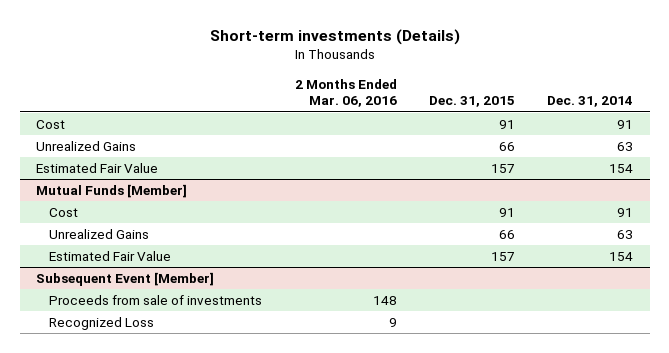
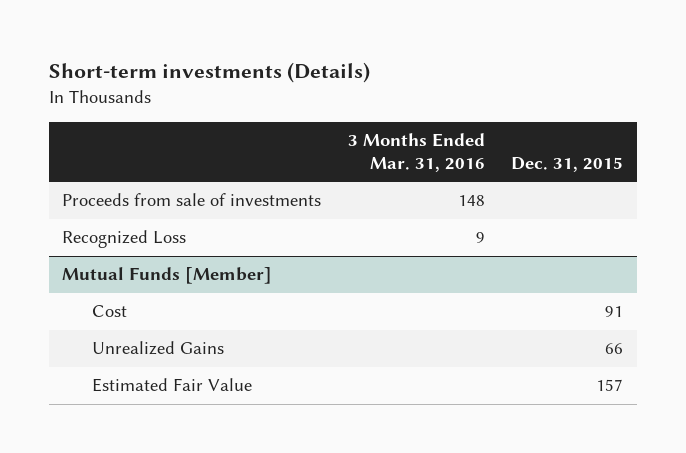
[294,78,397,108] 2 Months Ended Mar. 06, 2016 -> none
[547,96,634,108] Dec. 31, 2014 -> none
none -> [347,133,485,173] 3 Months Ended Mar. 31, 2016
[36,119,66,129] Cost -> none
[36,140,137,151] Unrealized Gains -> none
[36,162,159,173] Estimated Fair Value -> none
none -> [62,193,322,207] Proceeds from sale of investments
none -> [62,230,187,249] Recognized Loss
[36,271,215,286] Subsequent Event [Member] -> none
[49,294,263,305] Proceeds from sale of investments -> none
[49,316,155,330] Recognized Loss -> none

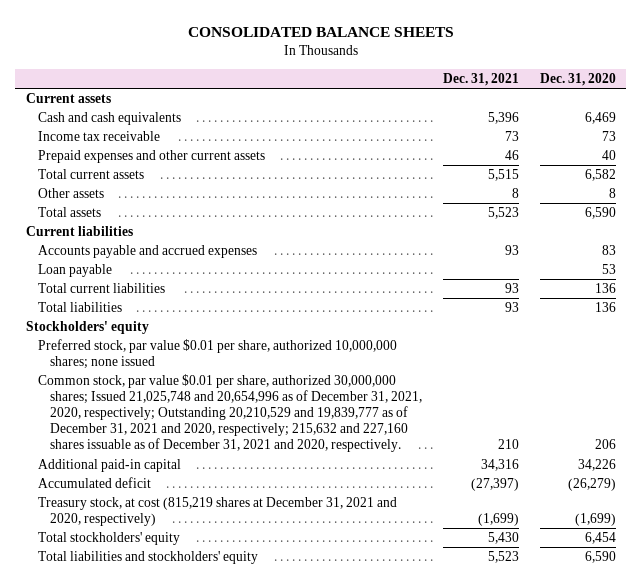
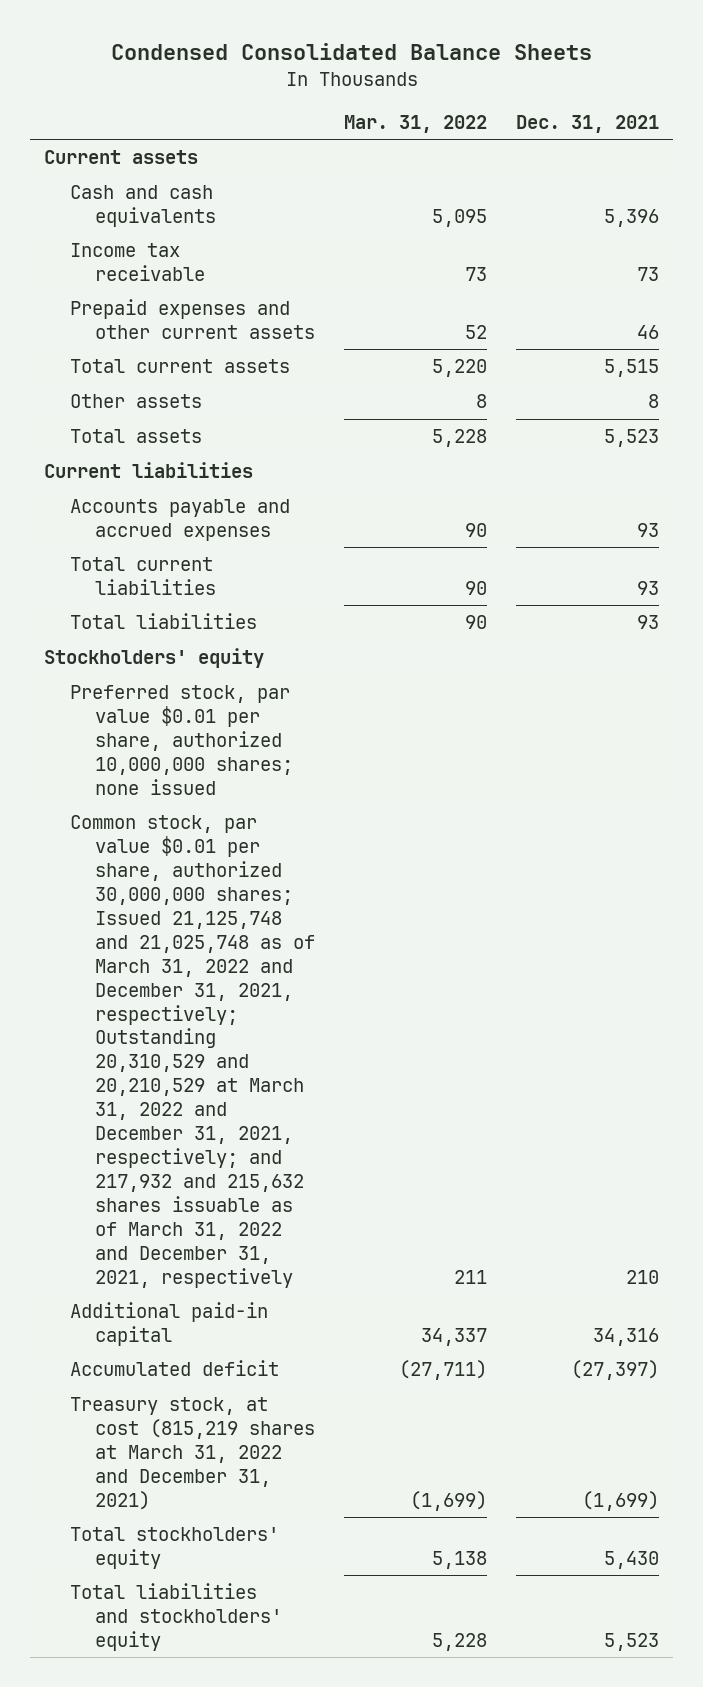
[187,26,454,37] CONSOLIDATED BALANCE SHEETS -> [110,42,592,60] Condensed Consolidated Balance Sheets
[539,72,616,86] Dec. 31, 2020 -> none
none -> [343,115,487,134] Mar. 31, 2022
[38,264,113,278] Loan payable -> none
[38,374,423,453] Common stock, par value $0.01 per share, authorized 30,000,000 shares; Issued 21,025,748 and 20,654,996 as of December 31, 2021, 2020, respectively; Outstanding 20,210,529 and 19,839,777 as of December 31, 2021 and 2020, respectively; 215,632 and 227,160 shares issuable as of December 31, 2021 and 2020, respectively. -> [69,815,315,1288] Common stock, par value $0.01 per share, authorized 30,000,000 shares; Issued 21,125,748 and 21,025,748 as of March 31, 2022 and December 31, 2021, respectively; Outstanding 20,310,529 and 20,210,529 at March 31, 2022 and December 31, 2021, respectively; and 217,932 and 215,632 shares issuable as of March 31, 2022 and December 31, 2021, respectively
[38,497,398,527] Treasury stock, at cost (815,219 shares at December 31, 2021 and 2020, respectively) -> [69,1397,315,1510] Treasury stock, at cost (815,219 shares at March 31, 2022 and December 31, 2021)

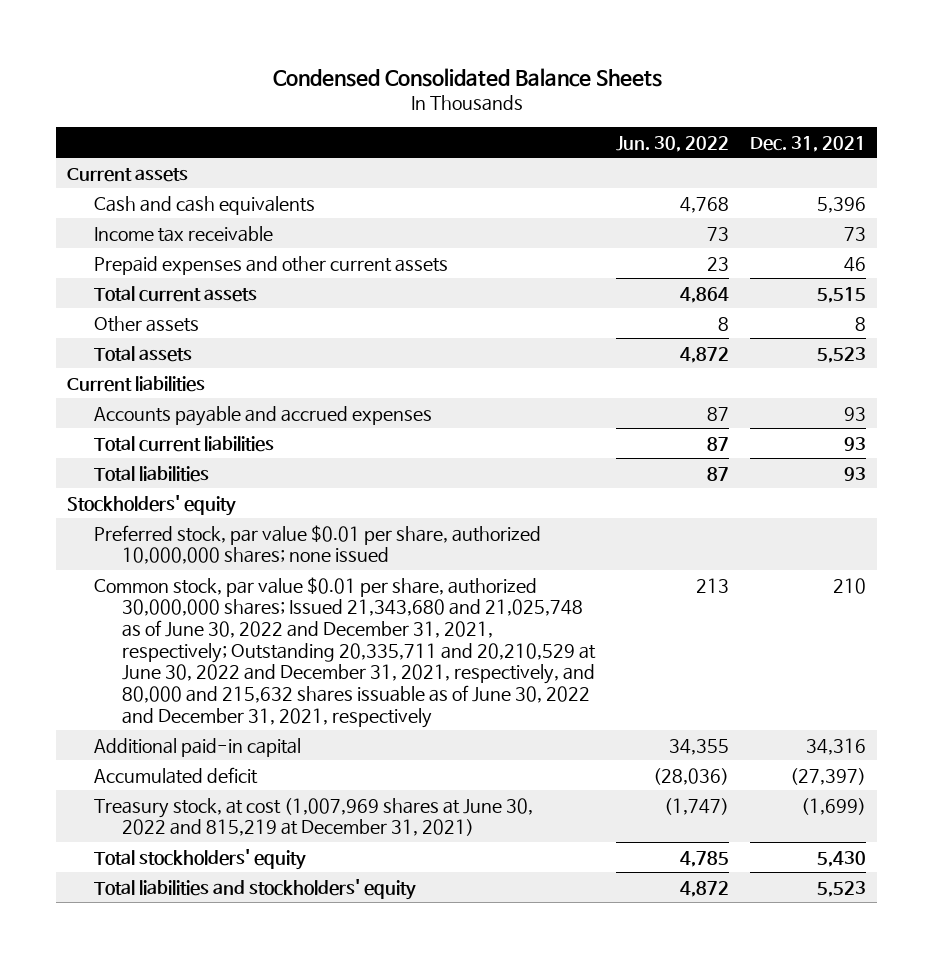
[343,115,487,134] Mar. 31, 2022 -> none
none -> [615,135,729,152] Jun. 30, 2022
[69,815,315,1288] Common stock, par value $0.01 per share, authorized 30,000,000 shares; Issued 21,125,748 and 21,025,748 as of March 31, 2022 and December 31, 2021, respectively; Outstanding 20,310,529 and 20,210,529 at March 31, 2022 and December 31, 2021, respectively; and 217,932 and 215,632 shares issuable as of March 31, 2022 and December 31, 2021, respectively -> [94,576,596,728] Common stock, par value $0.01 per share, authorized 30,000,000 shares; Issued 21,343,680 and 21,025,748 as of June 30, 2022 and December 31, 2021, respectively; Outstanding 20,335,711 and 20,210,529 at June 30, 2022 and December 31, 2021, respectively, and 80,000 and 215,632 shares issuable as of June 30, 2022 and December 31, 2021, respectively
[69,1397,315,1510] Treasury stock, at cost (815,219 shares at March 31, 2022 and December 31, 2021) -> [94,797,534,837] Treasury stock, at cost (1,007,969 shares at June 30, 2022 and 815,219 at December 31, 2021)

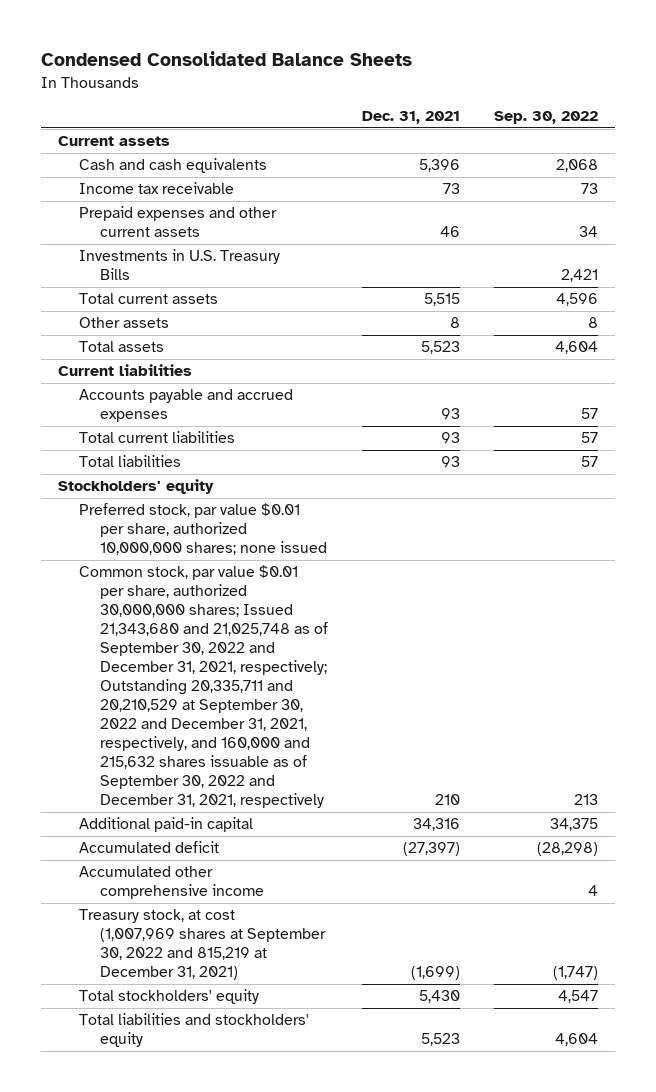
[615,135,729,152] Jun. 30, 2022 -> none
none -> [493,111,598,125] Sep. 30, 2022
none -> [79,249,281,281] Investments in U.S. Treasury Bills
[94,576,596,728] Common stock, par value $0.01 per share, authorized 30,000,000 shares; Issued 21,343,680 and 21,025,748 as of June 30, 2022 and December 31, 2021, respectively; Outstanding 20,335,711 and 20,210,529 at June 30, 2022 and December 31, 2021, respectively, and 80,000 and 215,632 shares issuable as of June 30, 2022 and December 31, 2021, respectively -> [79,565,329,809] Common stock, par value $0.01 per share, authorized 30,000,000 shares; Issued 21,343,680 and 21,025,748 as of September 30, 2022 and December 31, 2021, respectively; Outstanding 20,335,711 and 20,210,529 at September 30, 2022 and December 31, 2021, respectively, and 160,000 and 215,632 shares issuable as of September 30, 2022 and December 31, 2021, respectively
none -> [79,866,265,900] Accumulated other comprehensive income
[94,797,534,837] Treasury stock, at cost (1,007,969 shares at June 30, 2022 and 815,219 at December 31, 2021) -> [79,909,327,981] Treasury stock, at cost (1,007,969 shares at September 30, 2022 and 815,219 at December 31, 2021)

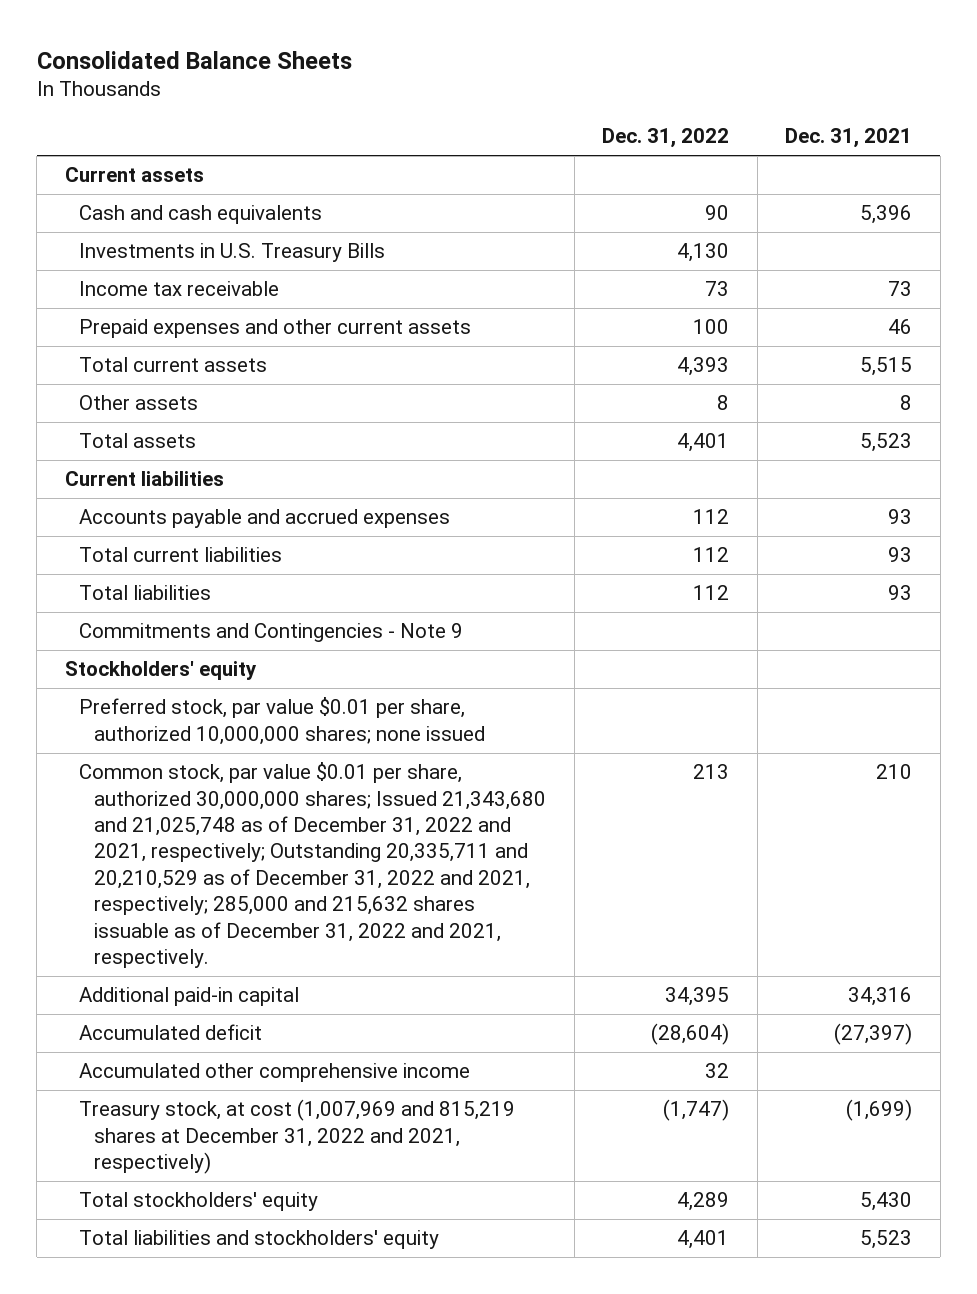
[41,50,413,66] Condensed Consolidated Balance Sheets -> [36,50,352,69] Consolidated Balance Sheets
[493,111,598,125] Sep. 30, 2022 -> none
none -> [602,128,730,149] Dec. 31, 2022
[79,249,281,281] Investments in U.S. Treasury Bills -> [79,243,386,263] Investments in U.S. Treasury Bills
none -> [79,623,464,643] Commitments and Contingencies - Note 9
[79,565,329,809] Common stock, par value $0.01 per share, authorized 30,000,000 shares; Issued 21,343,680 and 21,025,748 as of September 30, 2022 and December 31, 2021, respectively; Outstanding 20,335,711 and 20,210,529 at September 30, 2022 and December 31, 2021, respectively, and 160,000 and 215,632 shares issuable as of September 30, 2022 and December 31, 2021, respectively -> [79,762,546,968] Common stock, par value $0.01 per share, authorized 30,000,000 shares; Issued 21,343,680 and 21,025,748 as of December 31, 2022 and 2021, respectively; Outstanding 20,335,711 and 20,210,529 as of December 31, 2022 and 2021, respectively; 285,000 and 215,632 shares issuable as of December 31, 2022 and 2021, respectively.
[79,909,327,981] Treasury stock, at cost (1,007,969 shares at September 30, 2022 and 815,219 at December 31, 2021) -> [79,1099,516,1175] Treasury stock, at cost (1,007,969 and 815,219 shares at December 31, 2022 and 2021, respectively)

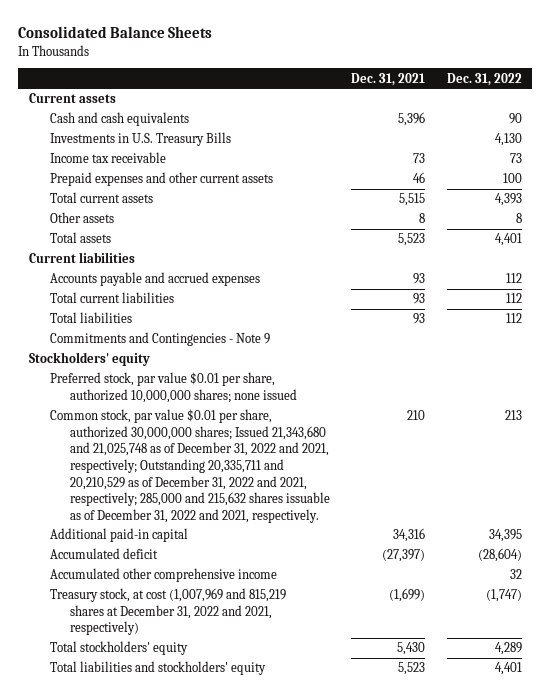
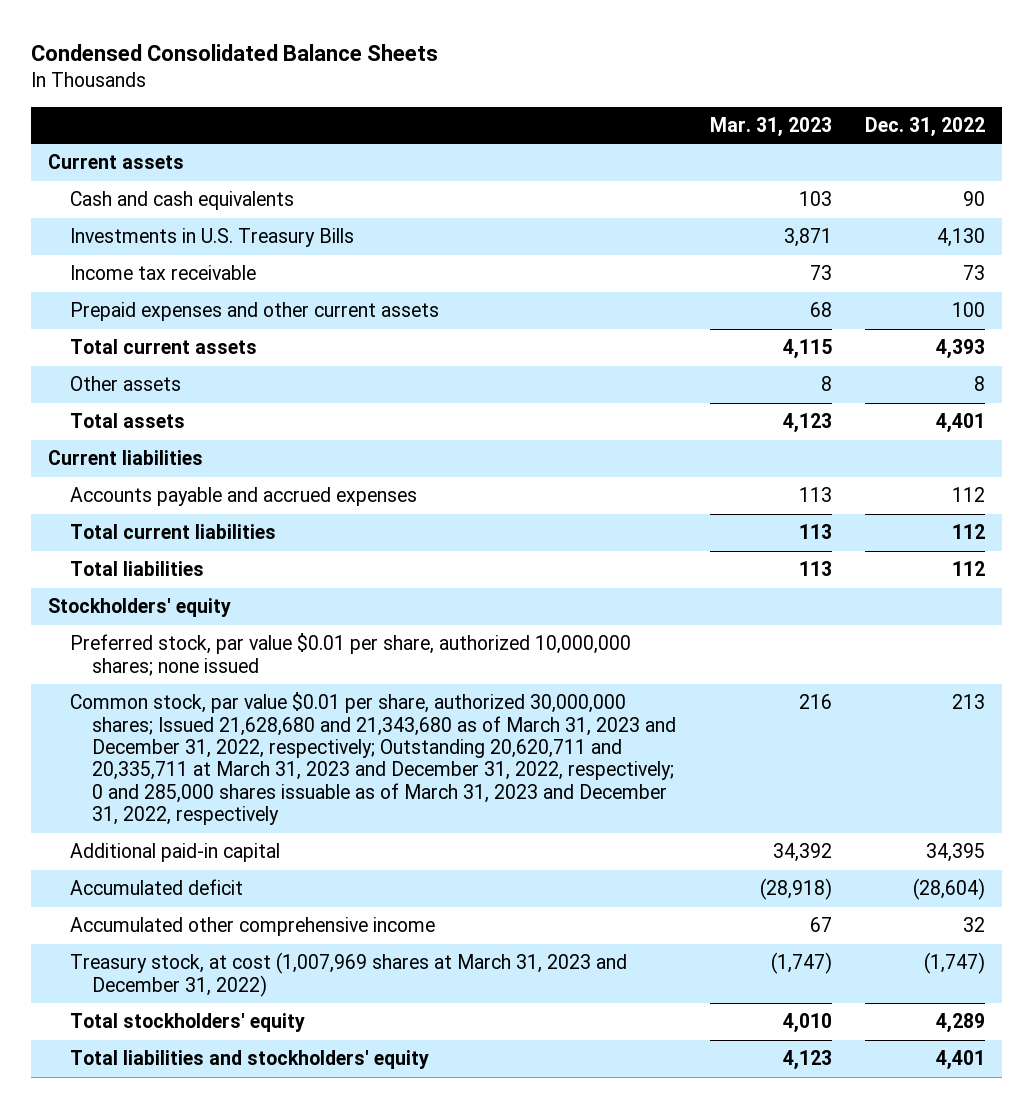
[18,26,213,39] Consolidated Balance Sheets -> [31,44,439,62] Condensed Consolidated Balance Sheets
[351,72,426,86] Dec. 31, 2021 -> none
none -> [709,116,832,137] Mar. 31, 2023
[49,332,270,347] Commitments and Contingencies - Note 9 -> none
[49,409,330,523] Common stock, par value $0.01 per share, authorized 30,000,000 shares; Issued 21,343,680 and 21,025,748 as of December 31, 2022 and 2021, respectively; Outstanding 20,335,711 and 20,210,529 as of December 31, 2022 and 2021, respectively; 285,000 and 215,632 shares issuable as of December 31, 2022 and 2021, respectively. -> [70,692,677,826] Common stock, par value $0.01 per share, authorized 30,000,000 shares; Issued 21,628,680 and 21,343,680 as of March 31, 2023 and December 31, 2022, respectively; Outstanding 20,620,711 and 20,335,711 at March 31, 2023 and December 31, 2022, respectively; 0 and 285,000 shares issuable as of March 31, 2023 and December 31, 2022, respectively
[49,588,286,636] Treasury stock, at cost (1,007,969 and 815,219 shares at December 31, 2022 and 2021, respectively) -> [70,952,628,997] Treasury stock, at cost (1,007,969 shares at March 31, 2023 and December 31, 2022)

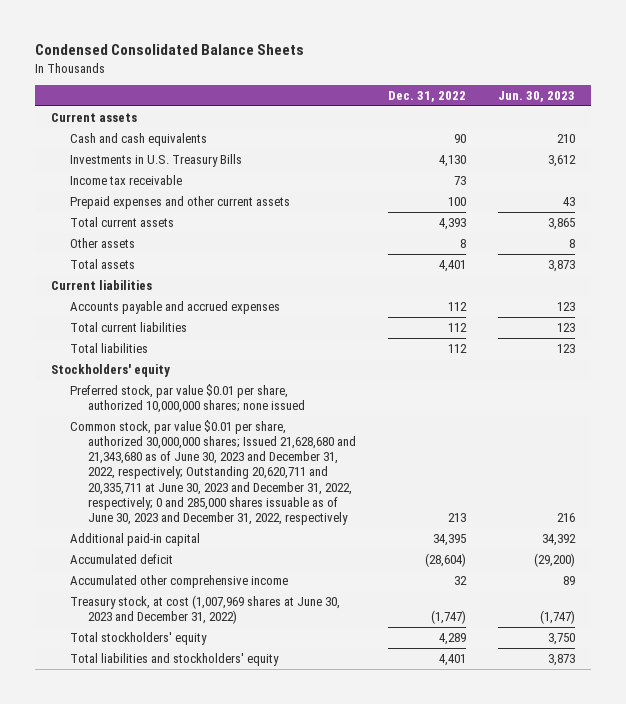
[709,116,832,137] Mar. 31, 2023 -> none
none -> [498,91,576,103] Jun. 30, 2023
[70,692,677,826] Common stock, par value $0.01 per share, authorized 30,000,000 shares; Issued 21,628,680 and 21,343,680 as of March 31, 2023 and December 31, 2022, respectively; Outstanding 20,620,711 and 20,335,711 at March 31, 2023 and December 31, 2022, respectively; 0 and 285,000 shares issuable as of March 31, 2023 and December 31, 2022, respectively -> [69,419,357,525] Common stock, par value $0.01 per share, authorized 30,000,000 shares; Issued 21,628,680 and 21,343,680 as of June 30, 2023 and December 31, 2022, respectively; Outstanding 20,620,711 and 20,335,711 at June 30, 2023 and December 31, 2022, respectively; 0 and 285,000 shares issuable as of June 30, 2023 and December 31, 2022, respectively
[70,952,628,997] Treasury stock, at cost (1,007,969 shares at March 31, 2023 and December 31, 2022) -> [69,594,340,625] Treasury stock, at cost (1,007,969 shares at June 30, 2023 and December 31, 2022)

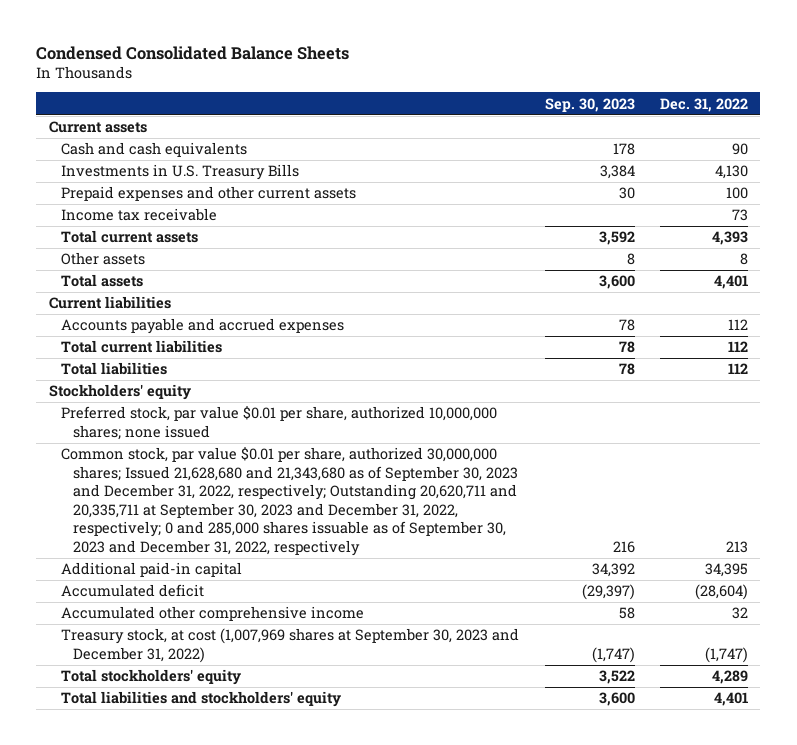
[498,91,576,103] Jun. 30, 2023 -> none
none -> [544,97,635,112] Sep. 30, 2023
[69,174,182,185] Income tax receivable -> [61,208,218,222] Income tax receivable
[69,419,357,525] Common stock, par value $0.01 per share, authorized 30,000,000 shares; Issued 21,628,680 and 21,343,680 as of June 30, 2023 and December 31, 2022, respectively; Outstanding 20,620,711 and 20,335,711 at June 30, 2023 and December 31, 2022, respectively; 0 and 285,000 shares issuable as of June 30, 2023 and December 31, 2022, respectively -> [61,447,519,556] Common stock, par value $0.01 per share, authorized 30,000,000 shares; Issued 21,628,680 and 21,343,680 as of September 30, 2023 and December 31, 2022, respectively; Outstanding 20,620,711 and 20,335,711 at September 30, 2023 and December 31, 2022, respectively; 0 and 285,000 shares issuable as of September 30, 2023 and December 31, 2022, respectively
[69,594,340,625] Treasury stock, at cost (1,007,969 shares at June 30, 2023 and December 31, 2022) -> [61,628,520,663] Treasury stock, at cost (1,007,969 shares at September 30, 2023 and December 31, 2022)

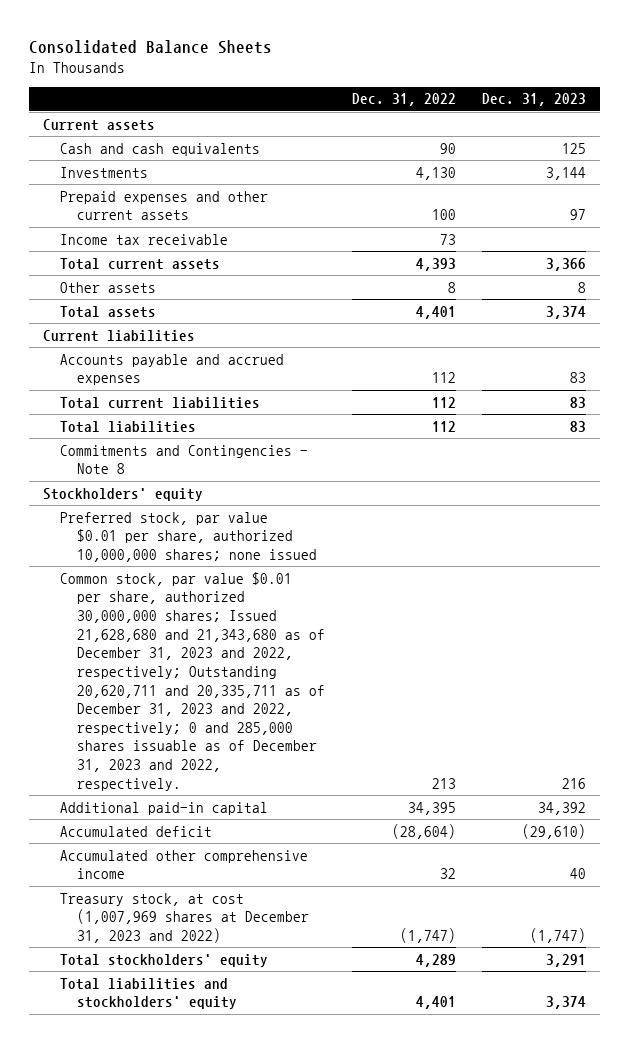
[36,45,350,60] Condensed Consolidated Balance Sheets -> [29,40,273,55] Consolidated Balance Sheets
[544,97,635,112] Sep. 30, 2023 -> none
none -> [482,93,587,107] Dec. 31, 2023
[61,164,300,181] Investments in U.S. Treasury Bills -> [59,166,148,178] Investments
none -> [59,444,308,475] Commitments and Contingencies - Note 8
[61,447,519,556] Common stock, par value $0.01 per share, authorized 30,000,000 shares; Issued 21,628,680 and 21,343,680 as of September 30, 2023 and December 31, 2022, respectively; Outstanding 20,620,711 and 20,335,711 at September 30, 2023 and December 31, 2022, respectively; 0 and 285,000 shares issuable as of September 30, 2023 and December 31, 2022, respectively -> [59,571,325,791] Common stock, par value $0.01 per share, authorized 30,000,000 shares; Issued 21,628,680 and 21,343,680 as of December 31, 2023 and 2022, respectively; Outstanding 20,620,711 and 20,335,711 as of December 31, 2023 and 2022, respectively; 0 and 285,000 shares issuable as of December 31, 2023 and 2022, respectively.
[61,628,520,663] Treasury stock, at cost (1,007,969 shares at September 30, 2023 and December 31, 2022) -> [59,892,309,944] Treasury stock, at cost (1,007,969 shares at December 31, 2023 and 2022)

